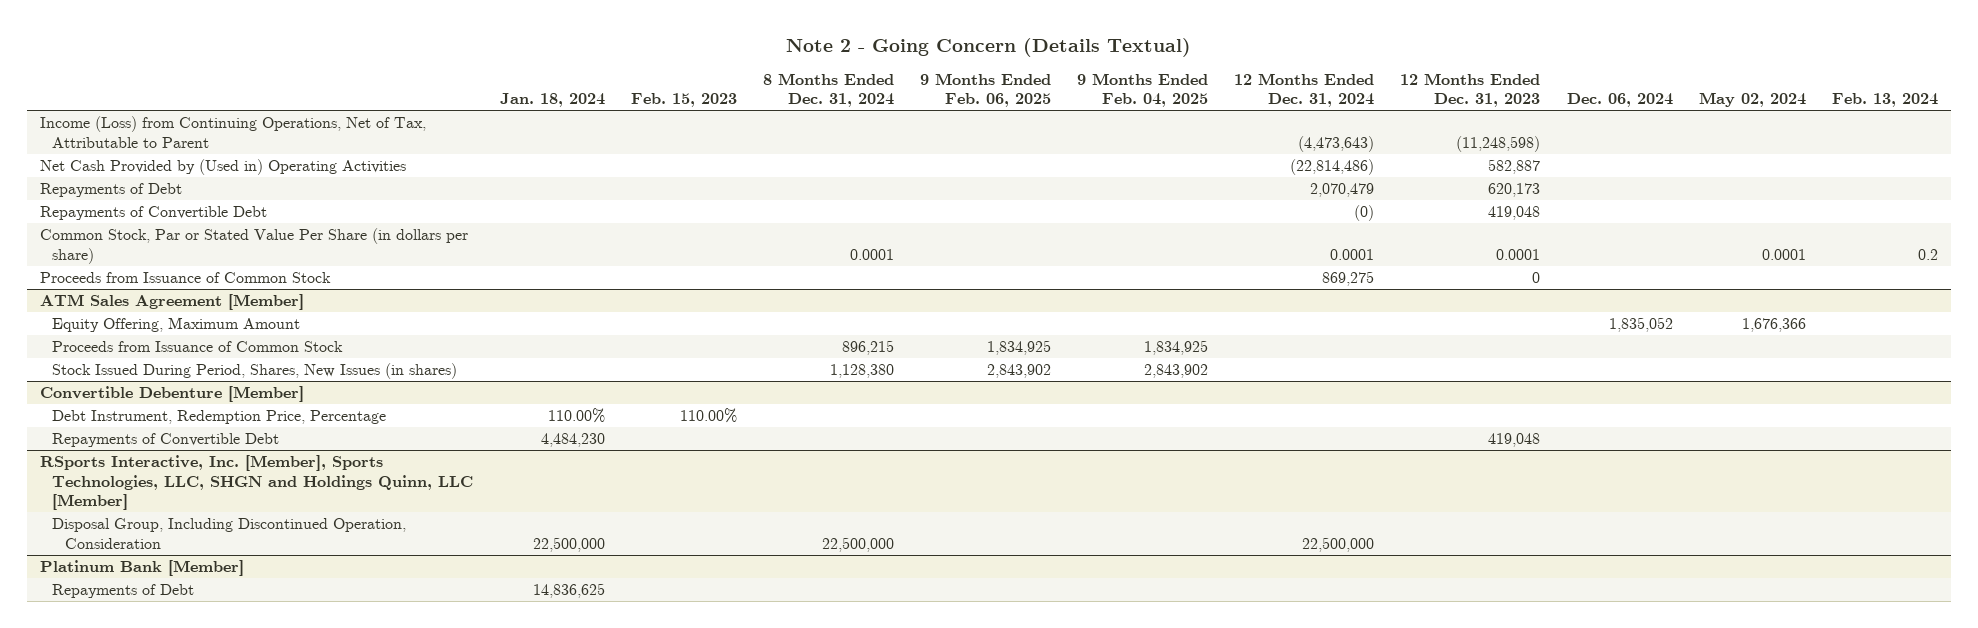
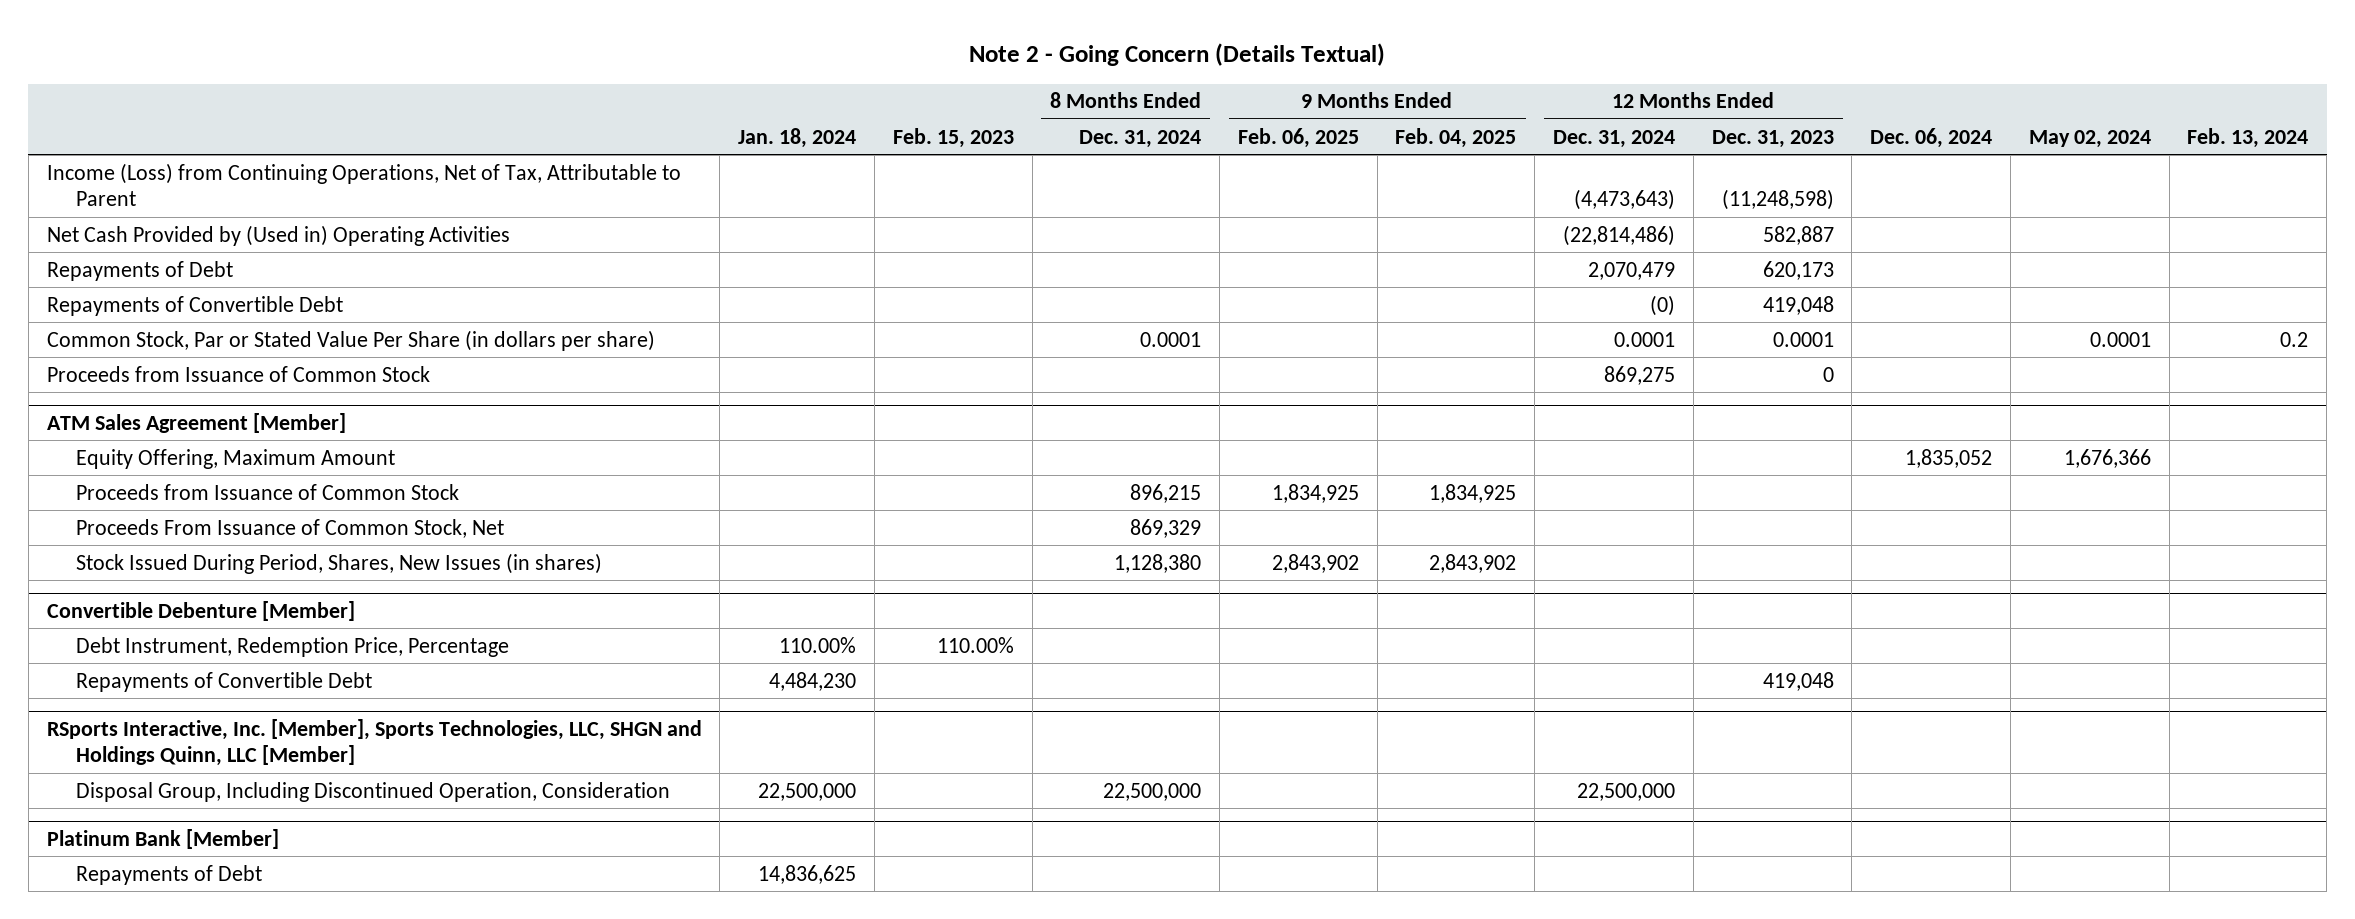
none -> [75,518,504,538] Proceeds From Issuance of Common Stock, Net

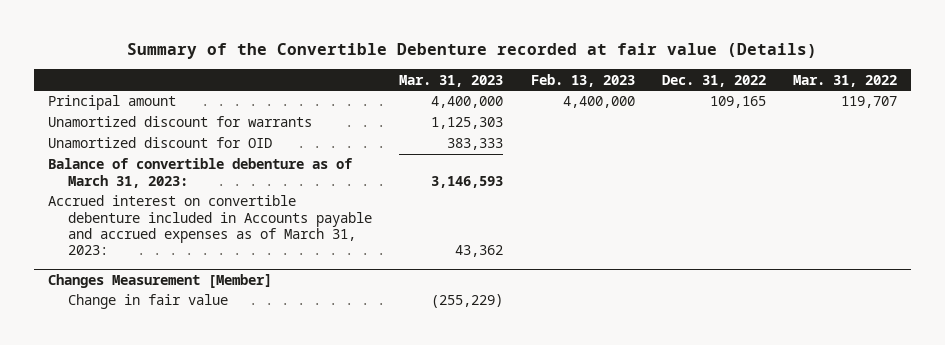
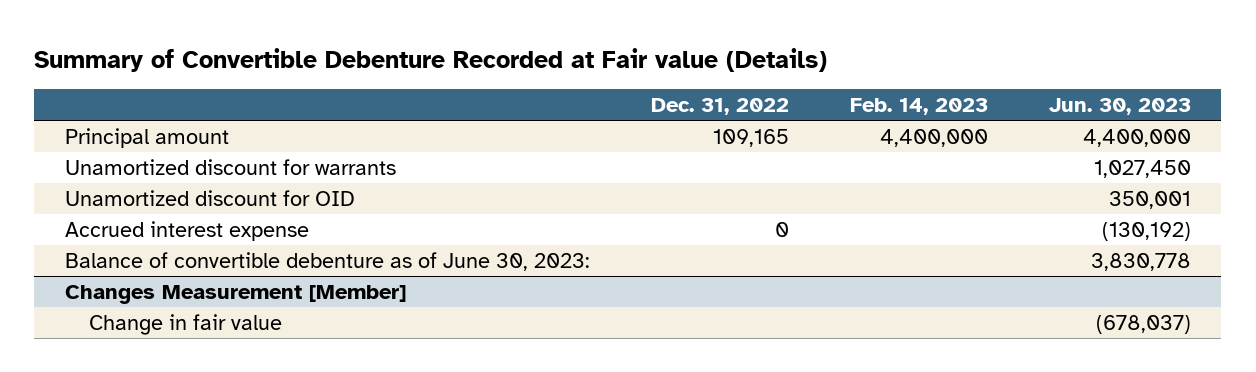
[127,43,818,60] Summary of the Convertible Debenture recorded at fair value (Details) -> [34,47,828,72] Summary of Convertible Debenture Recorded at Fair value (Details)
[399,74,504,87] Mar. 31, 2023 -> none
[530,73,635,87] Feb. 13, 2023 -> none
[793,74,898,87] Mar. 31, 2022 -> none
none -> [849,98,988,116] Feb. 14, 2023
none -> [1048,98,1191,116] Jun. 30, 2023
[47,195,372,256] Accrued interest on convertible debenture included in Accounts payable and accrued expenses as of March 31, 2023: -> none
none -> [64,220,309,241] Accrued interest expense
[47,158,353,188] Balance of convertible debenture as of March 31, 2023: -> [64,251,590,271] Balance of convertible debenture as of June 30, 2023:

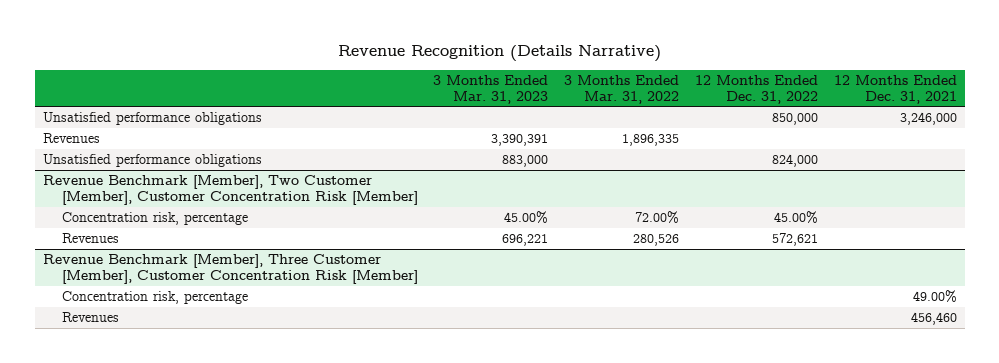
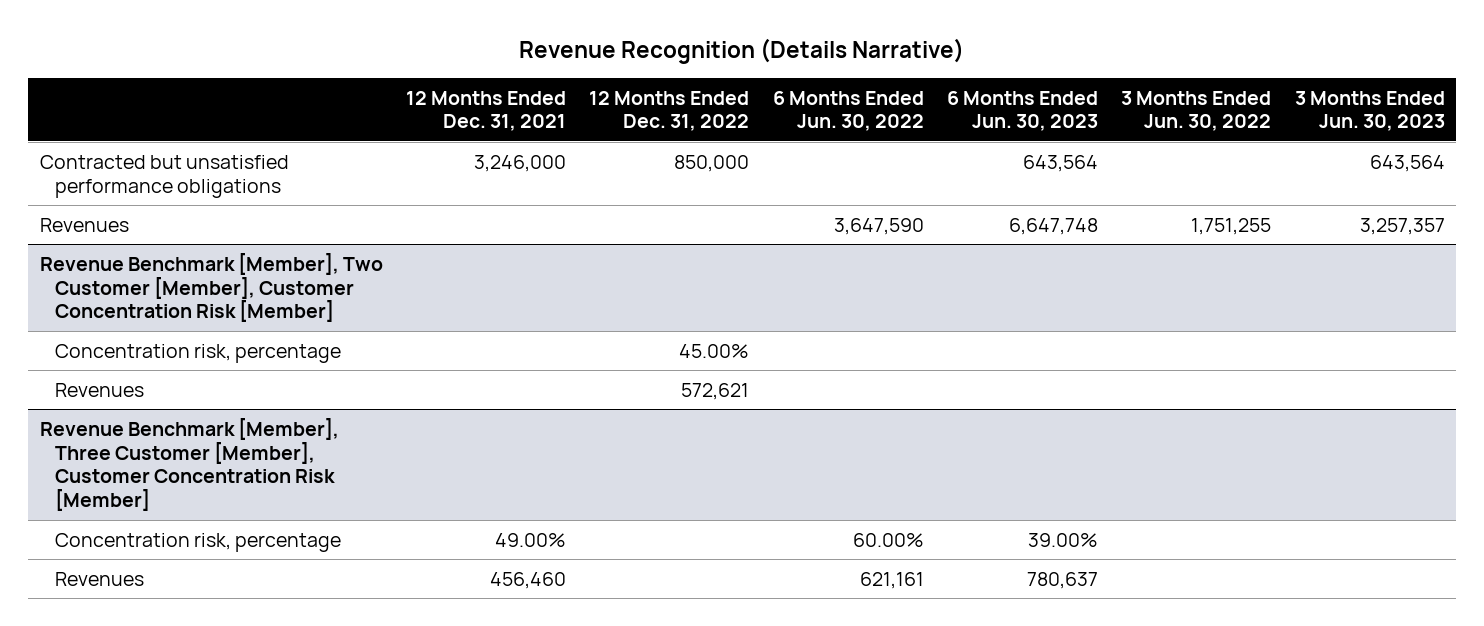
[433,74,549,104] 3 Months Ended Mar. 31, 2023 -> none
[564,74,680,104] 3 Months Ended Mar. 31, 2022 -> none
none -> [772,90,924,132] 6 Months Ended Jun. 30, 2022
none -> [947,90,1099,132] 6 Months Ended Jun. 30, 2023
none -> [1121,90,1272,132] 3 Months Ended Jun. 30, 2022
none -> [1294,90,1445,132] 3 Months Ended Jun. 30, 2023
[42,111,262,125] Unsatisfied performance obligations -> [39,154,289,198] Contracted but unsatisfied performance obligations
[42,153,262,167] Unsatisfied performance obligations -> none

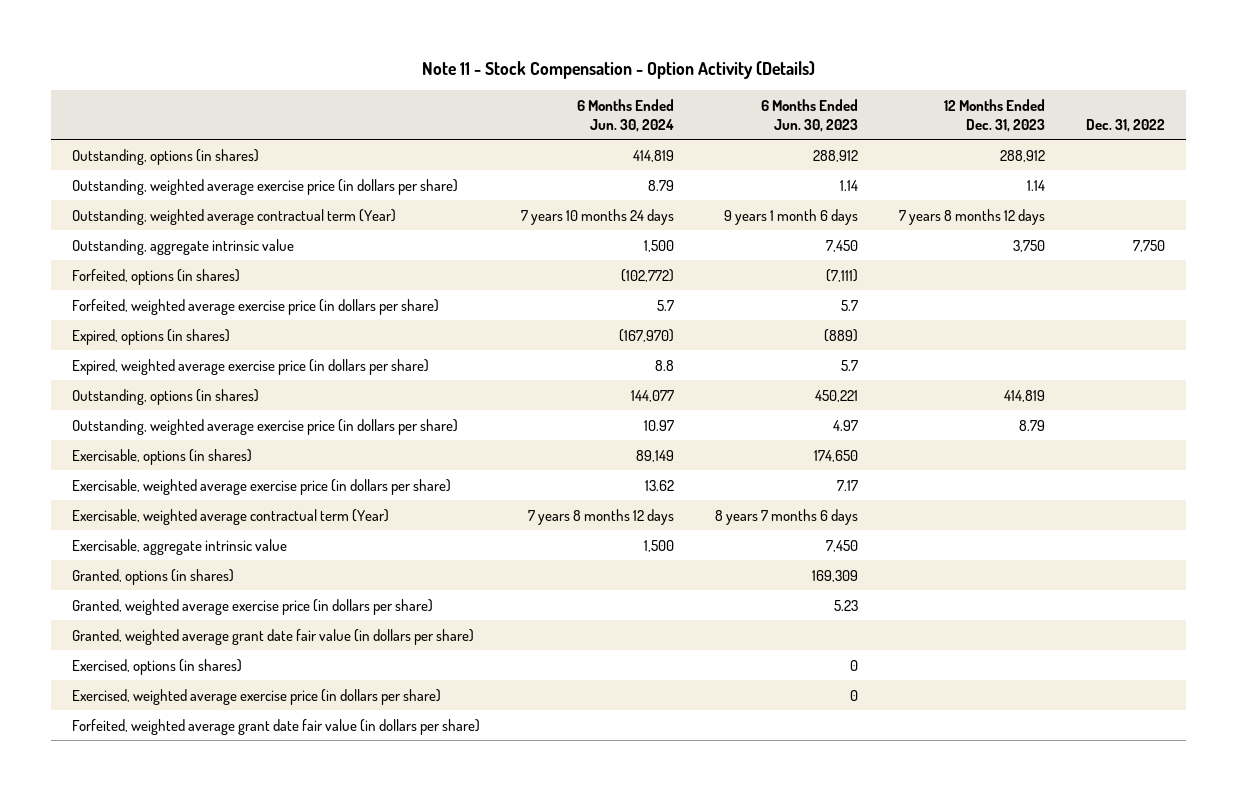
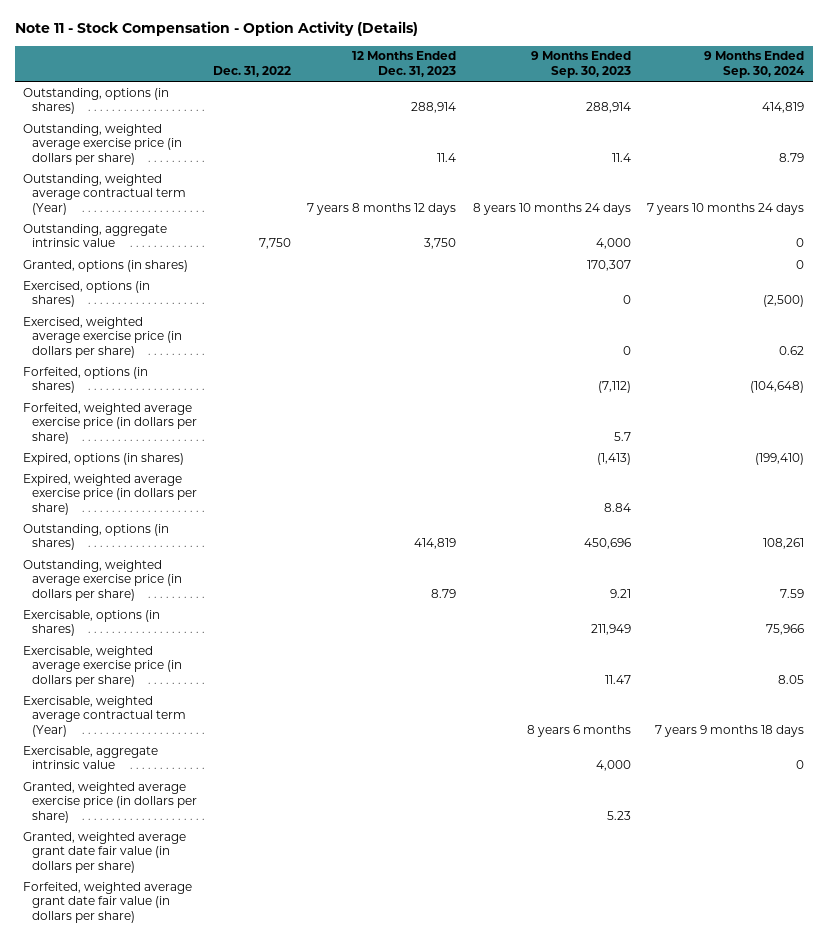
[577,98,675,132] 6 Months Ended Jun. 30, 2024 -> none
[761,98,859,132] 6 Months Ended Jun. 30, 2023 -> none
none -> [530,51,631,78] 9 Months Ended Sep. 30, 2023
none -> [704,51,806,78] 9 Months Ended Sep. 30, 2024
[1000,149,1046,162] 288,912 -> [411,102,457,114] 288,914
[1027,179,1046,191] 1.14 -> [437,152,457,162] 11.4
[71,568,234,585] Granted, options (in shares) -> [22,259,188,272] Granted, options (in shares)
[71,658,242,675] Exercised, options (in shares) -> [22,280,150,308] Exercised, options (in shares)
[71,688,441,705] Exercised, weighted average exercise price (in dollars per share) -> [22,316,182,358] Exercised, weighted average exercise price (in dollars per share)

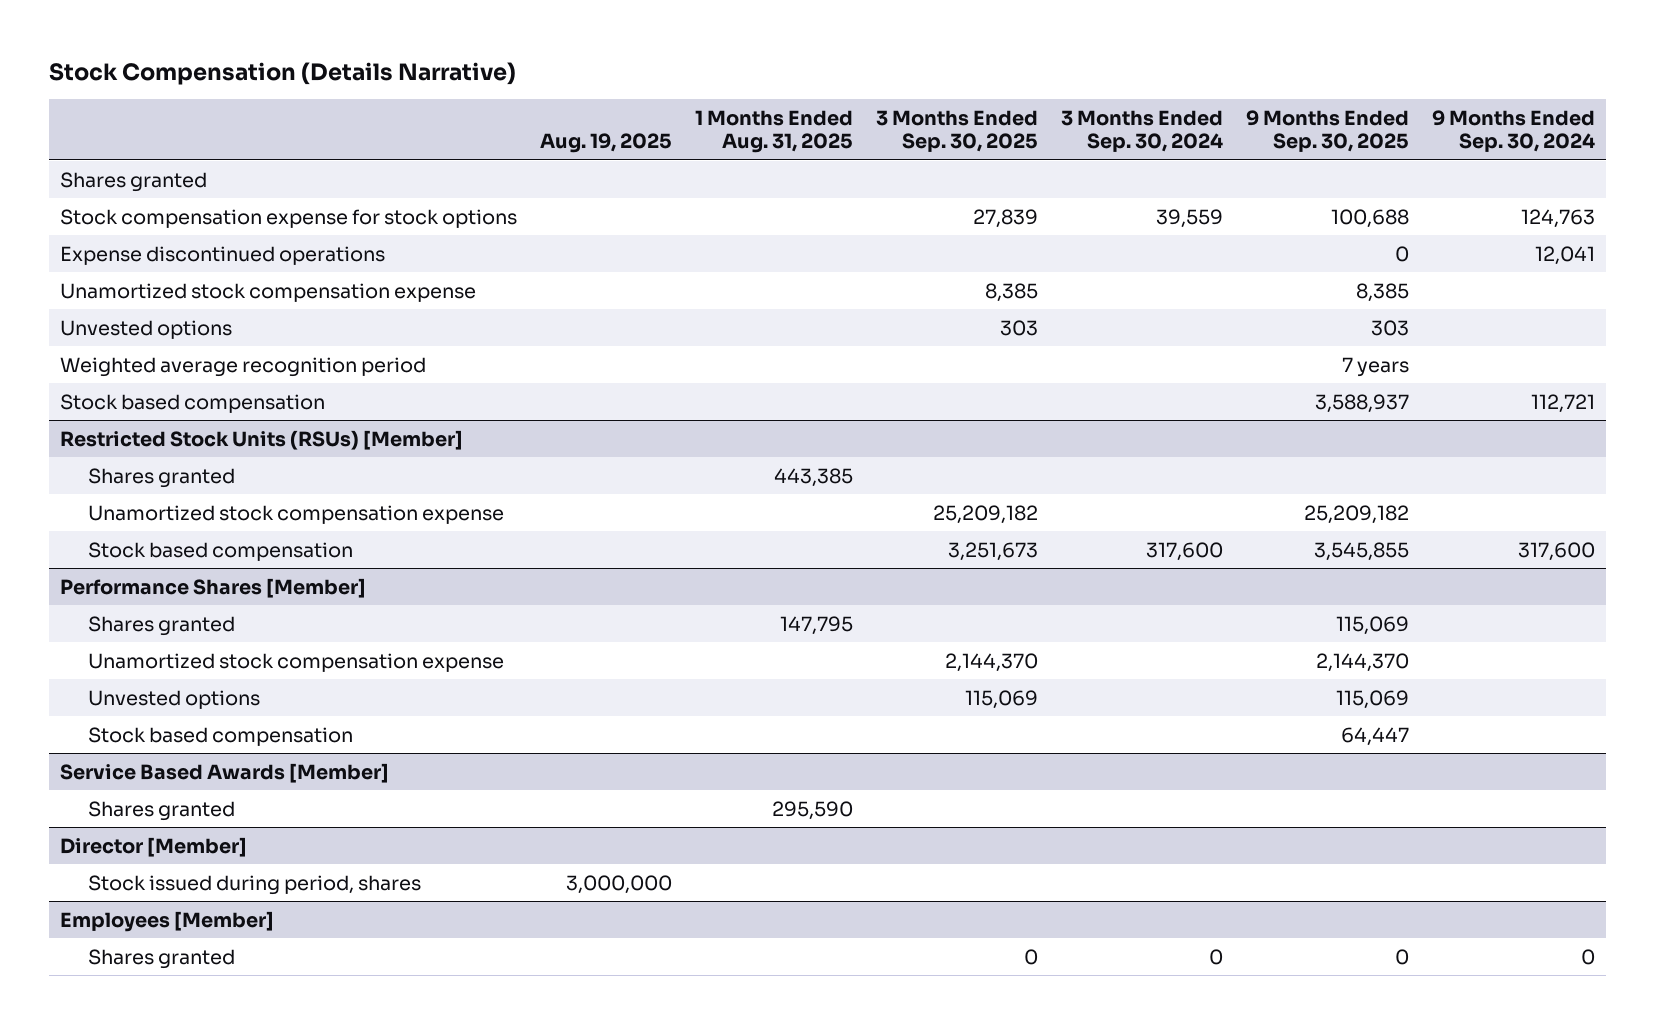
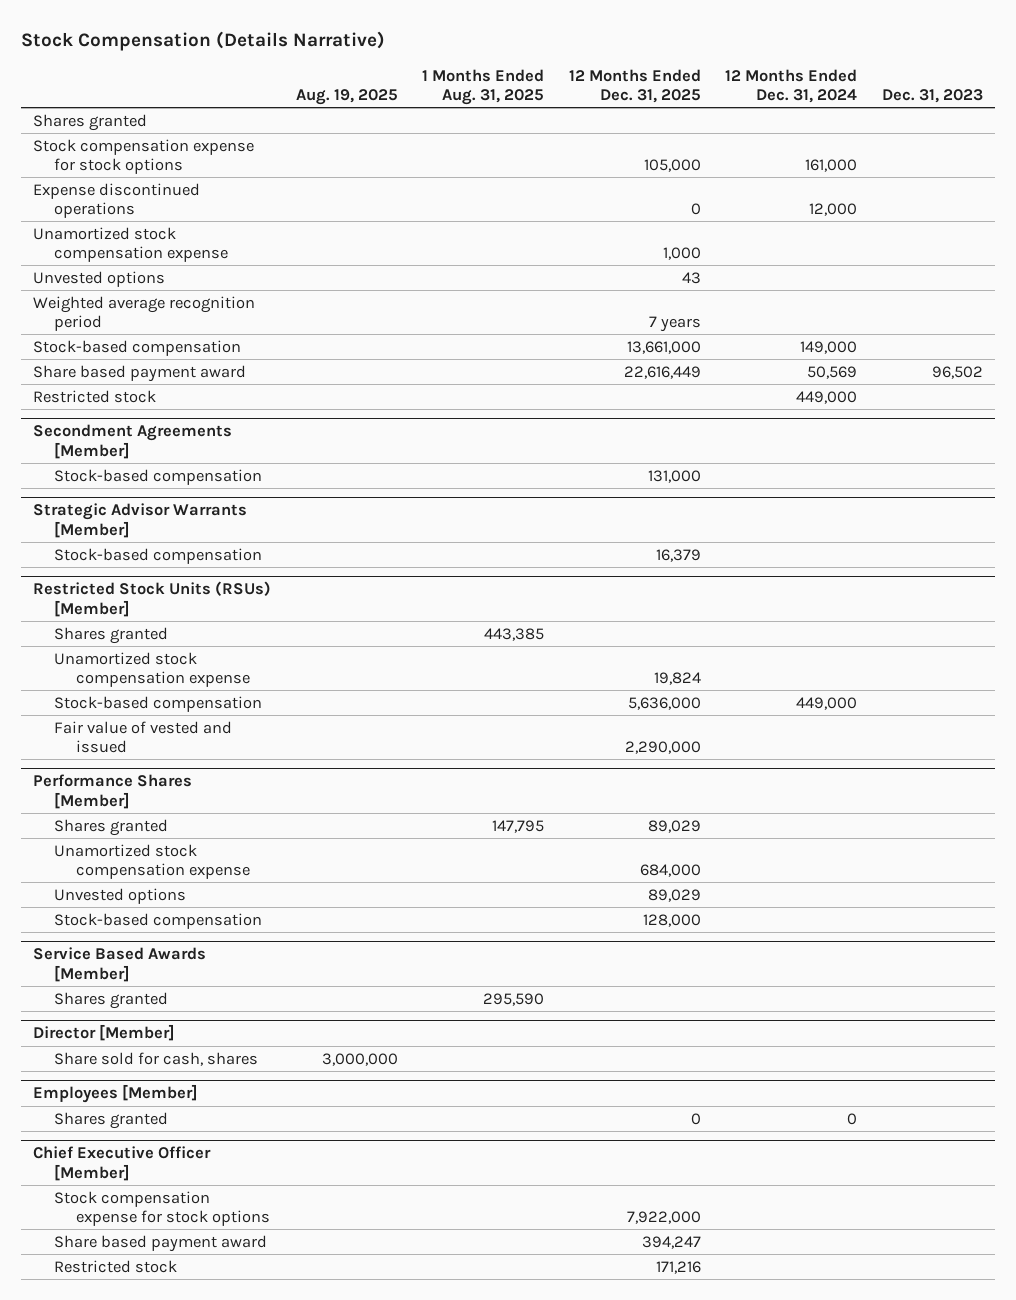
[875,109,1038,153] 3 Months Ended Sep. 30, 2025 -> none
[1060,109,1223,153] 3 Months Ended Sep. 30, 2024 -> none
[1245,109,1409,153] 9 Months Ended Sep. 30, 2025 -> none
[1431,109,1595,153] 9 Months Ended Sep. 30, 2024 -> none
none -> [568,68,701,103] 12 Months Ended Dec. 31, 2025
none -> [725,68,858,103] 12 Months Ended Dec. 31, 2024
none -> [881,88,983,103] Dec. 31, 2023
[60,393,326,413] Stock based compensation -> [33,339,242,356] Stock-based compensation
none -> [33,364,247,382] Share based payment award
none -> [33,389,157,403] Restricted stock
none -> [33,424,233,459] Secondment Agreements [Member]
none -> [54,468,263,485] Stock-based compensation
none -> [33,503,248,538] Strategic Advisor Warrants [Member]
none -> [54,547,263,564] Stock-based compensation
[88,541,354,561] Stock based compensation -> [54,695,263,712] Stock-based compensation
none -> [54,720,233,754] Fair value of vested and issued
[88,726,354,746] Stock based compensation -> [54,912,263,929] Stock-based compensation
[88,874,422,895] Stock issued during period, shares -> [54,1051,259,1066] Share sold for cash, shares
none -> [33,1146,212,1181] Chief Executive Officer [Member]
none -> [54,1190,270,1227] Stock compensation expense for stock options
none -> [54,1234,268,1252] Share based payment award
none -> [54,1259,178,1273] Restricted stock

